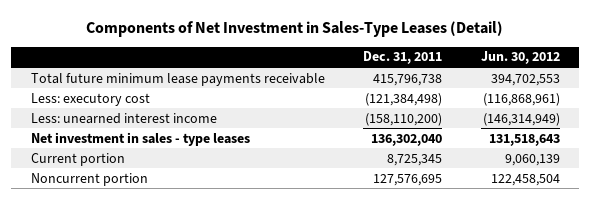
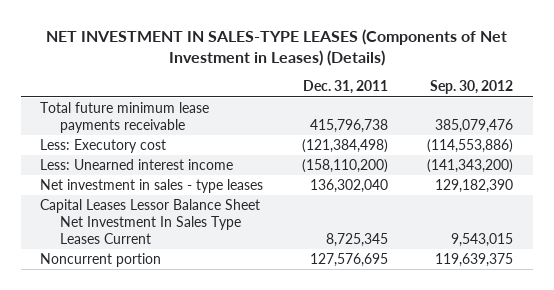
[86,20,504,37] Components of Net Investment in Sales-Type Leases (Detail) -> [45,28,507,66] NET INVESTMENT IN SALES-TYPE LEASES (Components of Net Investment in Leases) (Details)
[480,51,560,65] Jun. 30, 2012 -> none
none -> [430,80,514,95] Sep. 30, 2012
[30,92,150,106] Less: executory cost -> [40,139,167,154] Less: Executory cost
[30,112,217,124] Less: unearned interest income -> [40,159,234,171] Less: Unearned interest income
[30,152,125,166] Current portion -> [40,199,261,244] Capital Leases Lessor Balance Sheet Net Investment In Sales Type Leases Current

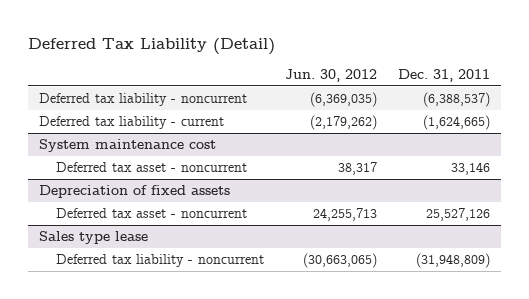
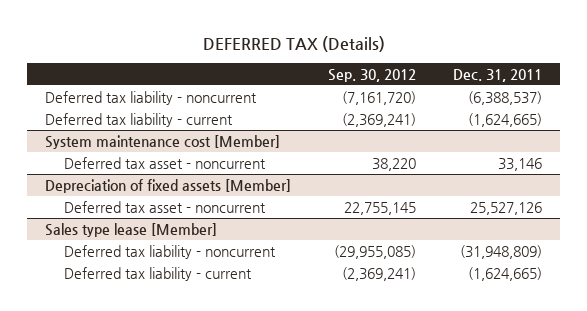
[28,37,276,55] Deferred Tax Liability (Detail) -> [202,35,385,52] DEFERRED TAX (Details)
[285,68,378,82] Jun. 30, 2012 -> none
none -> [328,68,417,82] Sep. 30, 2012
[38,139,216,153] System maintenance cost -> [45,134,281,149] System maintenance cost [Member]
[38,185,230,199] Depreciation of fixed assets -> [45,178,292,193] Depreciation of fixed assets [Member]
[38,231,148,245] Sales type lease -> [45,222,218,237] Sales type lease [Member]
none -> [63,266,252,281] Deferred tax liability - current

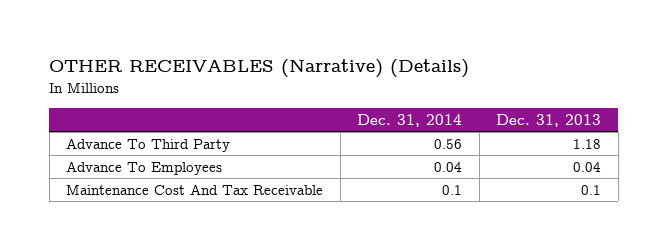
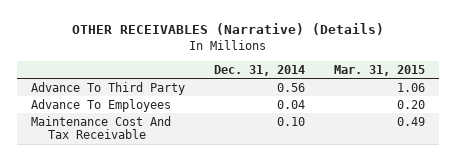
[496,113,602,127] Dec. 31, 2013 -> none
none -> [333,64,425,76] Mar. 31, 2015
[442,184,463,195] 0.1 -> [277,116,306,126] 0.10

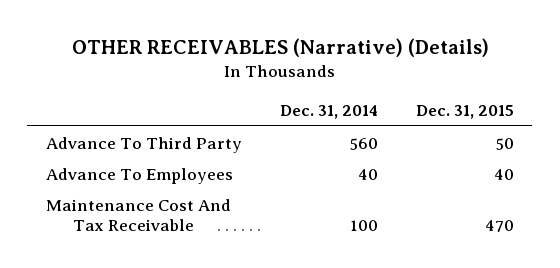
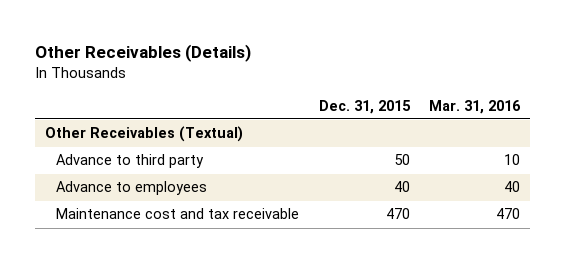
[71,38,489,58] OTHER RECEIVABLES (Narrative) (Details) -> [35,43,252,62] Other Receivables (Details)
[279,105,378,120] Dec. 31, 2014 -> none
none -> [428,99,521,114] Mar. 31, 2016
none -> [44,126,243,143] Other Receivables (Textual)
[46,136,243,153] Advance To Third Party -> [56,154,205,169] Advance to third party
[46,167,234,184] Advance To Employees -> [56,181,208,196] Advance to employees
[46,198,232,232] Maintenance Cost And Tax Receivable -> [56,208,300,220] Maintenance cost and tax receivable

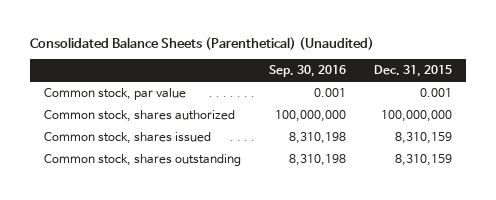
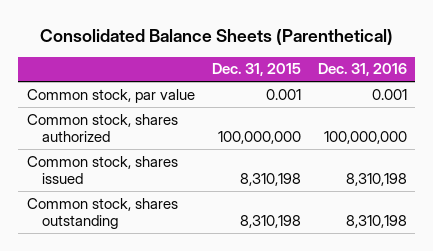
[30,37,375,51] Consolidated Balance Sheets (Parenthetical) (Unaudited) -> [39,28,393,45] Consolidated Balance Sheets (Parenthetical)
[269,65,347,78] Sep. 30, 2016 -> none
none -> [317,63,407,77] Dec. 31, 2016
[394,131,452,144] 8,310,159 -> [239,173,301,187] 8,310,198
[394,153,452,166] 8,310,159 -> [239,215,301,229] 8,310,198

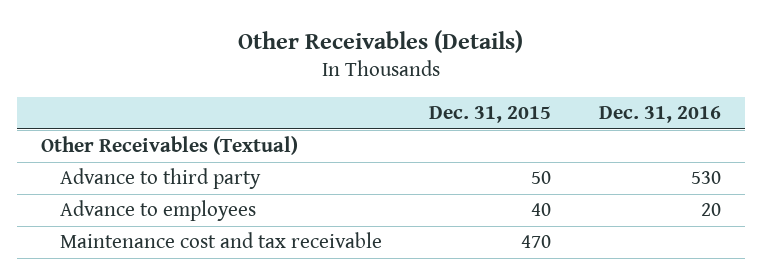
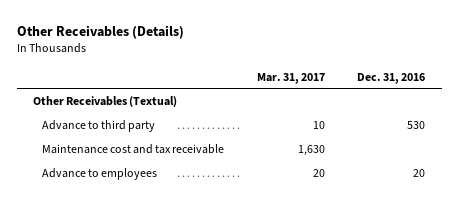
[429,106,552,124] Dec. 31, 2015 -> none
none -> [256,72,325,84] Mar. 31, 2017
[59,200,256,222] Advance to employees -> [42,167,158,180] Advance to employees

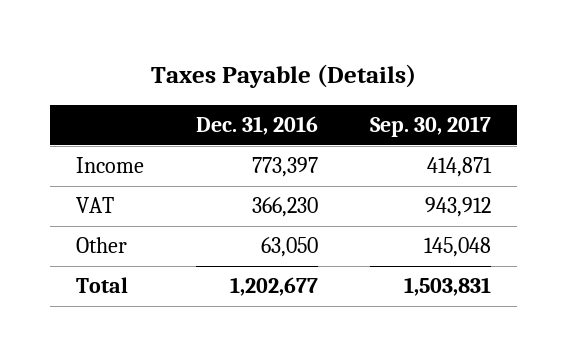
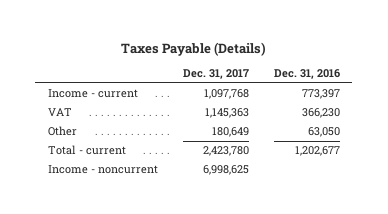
[370,116,492,138] Sep. 30, 2017 -> none
none -> [182,69,249,80] Dec. 31, 2017
[75,157,144,174] Income -> [47,89,138,99] Income - current
[75,277,128,294] Total -> [47,145,126,156] Total - current
none -> [47,165,158,175] Income - noncurrent

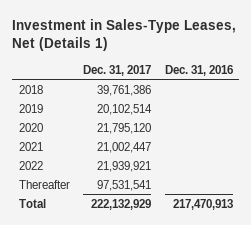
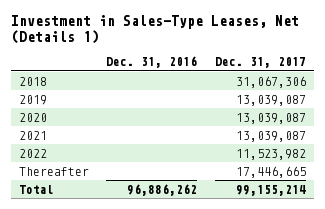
[97,84,152,96] 39,761,386 -> [235,75,306,88] 31,067,306
[97,103,153,115] 20,102,514 -> [235,94,306,106] 13,039,087
[97,122,152,134] 21,795,120 -> [235,112,306,124] 13,039,087
[97,141,152,153] 21,002,447 -> [235,130,306,142] 13,039,087
[97,160,152,172] 21,939,921 -> [235,148,306,160] 11,523,982
[97,179,152,191] 97,531,541 -> [235,165,306,178] 17,446,665
[91,198,152,210] 222,132,929 -> [235,184,306,196] 99,155,214
[172,198,233,210] 217,470,913 -> [127,183,198,196] 96,886,262

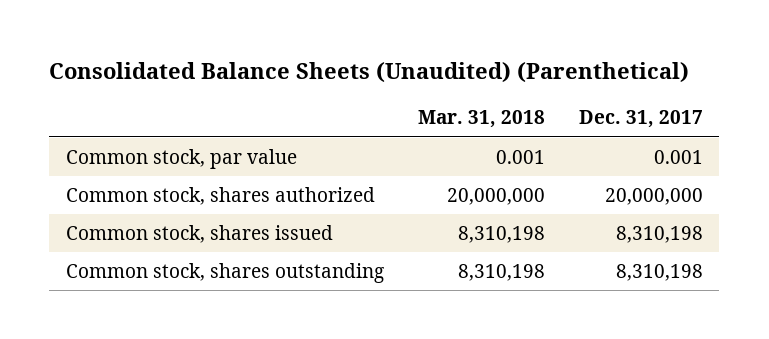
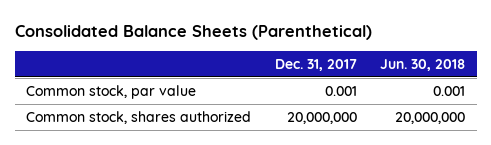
[49,62,690,84] Consolidated Balance Sheets (Unaudited) (Parenthetical) -> [14,24,372,40] Consolidated Balance Sheets (Parenthetical)
[417,110,545,129] Mar. 31, 2018 -> none
none -> [380,58,466,71] Jun. 30, 2018
[66,225,334,244] Common stock, shares issued -> none
[66,263,385,284] Common stock, shares outstanding -> none

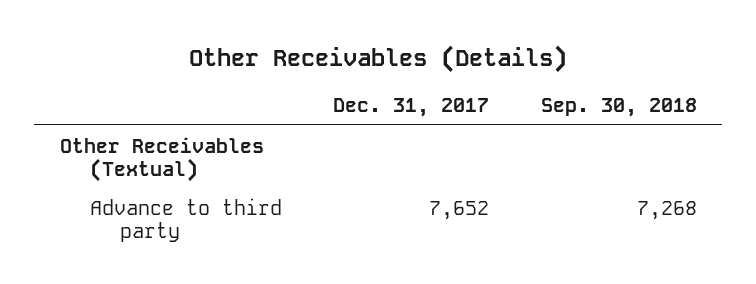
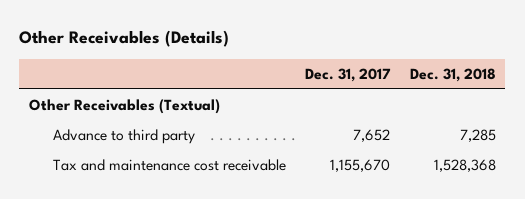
[540,98,697,118] Sep. 30, 2018 -> none
none -> [409,67,496,82] Dec. 31, 2018
none -> [53,159,287,172] Tax and maintenance cost receivable

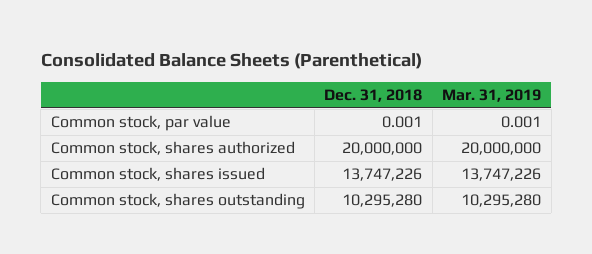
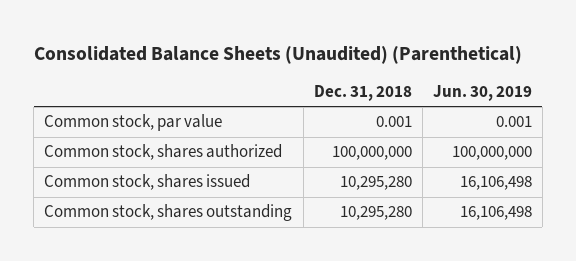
[40,52,422,69] Consolidated Balance Sheets (Parenthetical) -> [33,46,522,65] Consolidated Balance Sheets (Unaudited) (Parenthetical)
[442,88,542,102] Mar. 31, 2019 -> none
none -> [432,85,532,102] Jun. 30, 2019
[342,142,423,156] 20,000,000 -> [331,146,412,161] 100,000,000
[342,168,423,182] 13,747,226 -> [339,176,412,191] 10,295,280

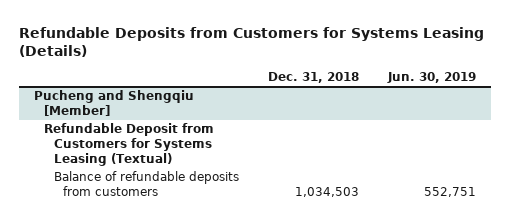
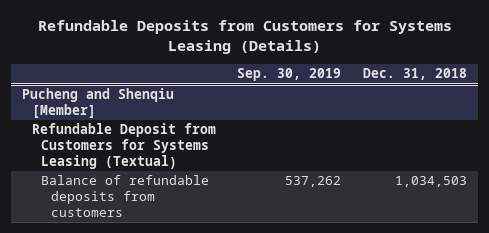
[386,72,476,84] Jun. 30, 2019 -> none
none -> [237,68,342,82] Sep. 30, 2019
[34,90,195,117] Pucheng and Shengqiu [Member] -> [21,88,174,119] Pucheng and Shenqiu [Member]

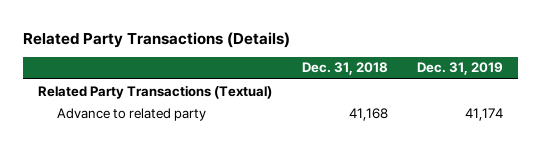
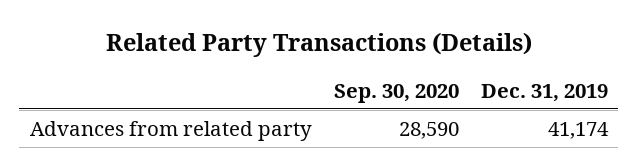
[301,62,388,76] Dec. 31, 2018 -> none
none -> [333,83,459,103] Sep. 30, 2020
[37,84,272,99] Related Party Transactions (Textual) -> none
[57,107,207,121] Advance to related party -> [30,120,313,141] Advances from related party

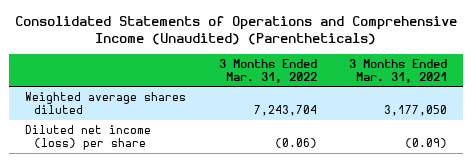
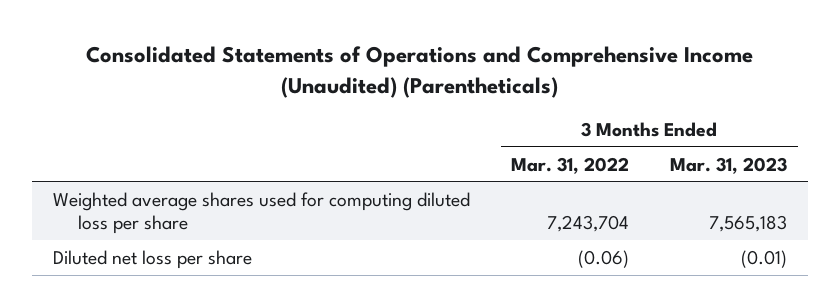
[348,58,447,83] 3 Months Ended Mar. 31, 2021 -> none
none -> [670,156,788,174] Mar. 31, 2023
[25,92,187,114] Weighted average shares diluted -> [52,191,470,235] Weighted average shares used for computing diluted loss per share
[25,125,152,150] Diluted net income (loss) per share -> [52,249,252,269] Diluted net loss per share

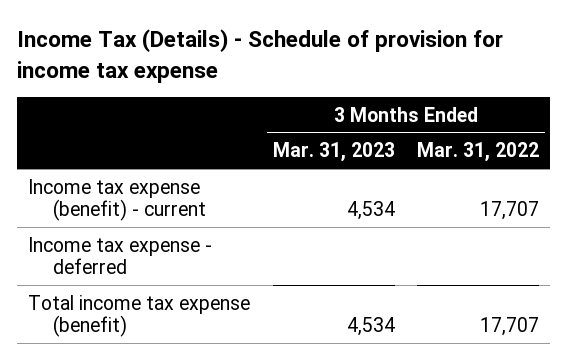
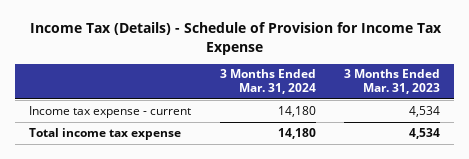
[17,29,504,83] Income Tax (Details) - Schedule of provision for income tax expense -> [29,22,442,55] Income Tax (Details) - Schedule of Provision for Income Tax Expense
[417,142,540,163] Mar. 31, 2022 -> none
none -> [219,69,316,95] 3 Months Ended Mar. 31, 2024
[28,236,213,275] Income tax expense - deferred -> none
[28,178,207,222] Income tax expense (benefit) - current -> [29,105,192,118] Income tax expense - current
[28,294,251,338] Total income tax expense (benefit) -> [29,127,182,140] Total income tax expense

